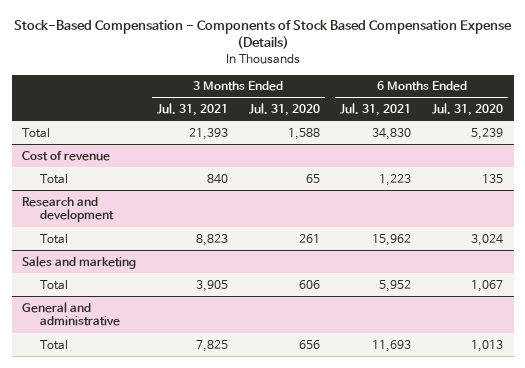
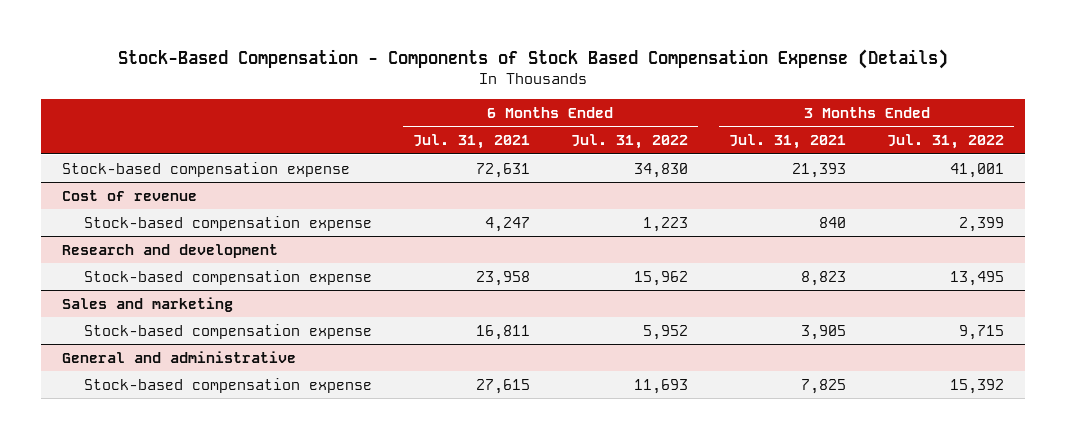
[248,102,320,116] Jul. 31, 2020 -> none
[432,102,504,116] Jul. 31, 2020 -> none
none -> [570,134,688,150] Jul. 31, 2022
none -> [887,134,1005,150] Jul. 31, 2022
[22,127,51,138] Total -> none
none -> [61,161,350,177] Stock-based compensation expense
[40,173,69,184] Total -> none
none -> [83,215,372,231] Stock-based compensation expense
[40,233,69,244] Total -> none
none -> [83,269,372,285] Stock-based compensation expense
[40,279,69,290] Total -> none
none -> [83,323,372,339] Stock-based compensation expense
[40,339,69,350] Total -> none
none -> [83,377,372,393] Stock-based compensation expense

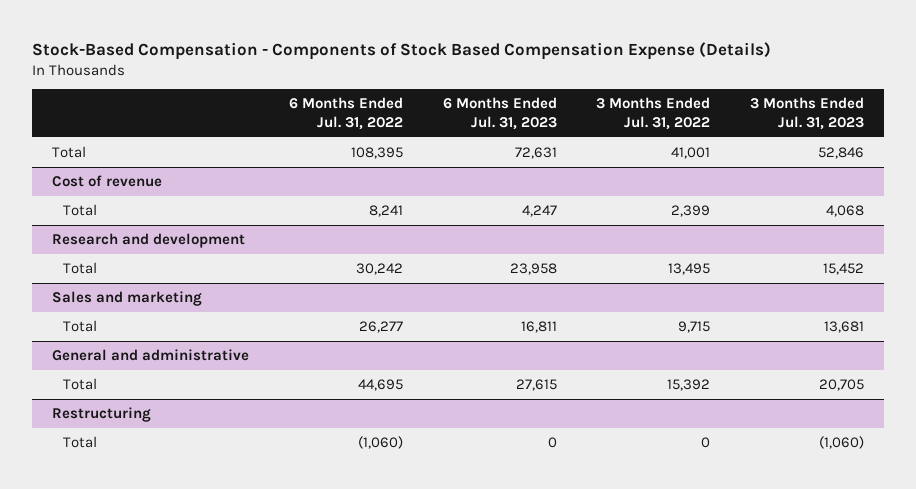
[412,134,530,150] Jul. 31, 2021 -> none
[728,134,846,150] Jul. 31, 2021 -> none
none -> [442,97,557,131] 6 Months Ended Jul. 31, 2023
none -> [750,97,865,131] 3 Months Ended Jul. 31, 2023
[61,161,350,177] Stock-based compensation expense -> none
none -> [51,145,86,158] Total
[83,215,372,231] Stock-based compensation expense -> none
none -> [62,203,97,216] Total
[83,269,372,285] Stock-based compensation expense -> none
none -> [62,261,97,274] Total
[83,323,372,339] Stock-based compensation expense -> none
none -> [62,319,97,332] Total
[83,377,372,393] Stock-based compensation expense -> none
none -> [62,377,97,390] Total
none -> [51,406,151,422] Restructuring
none -> [62,435,97,448] Total

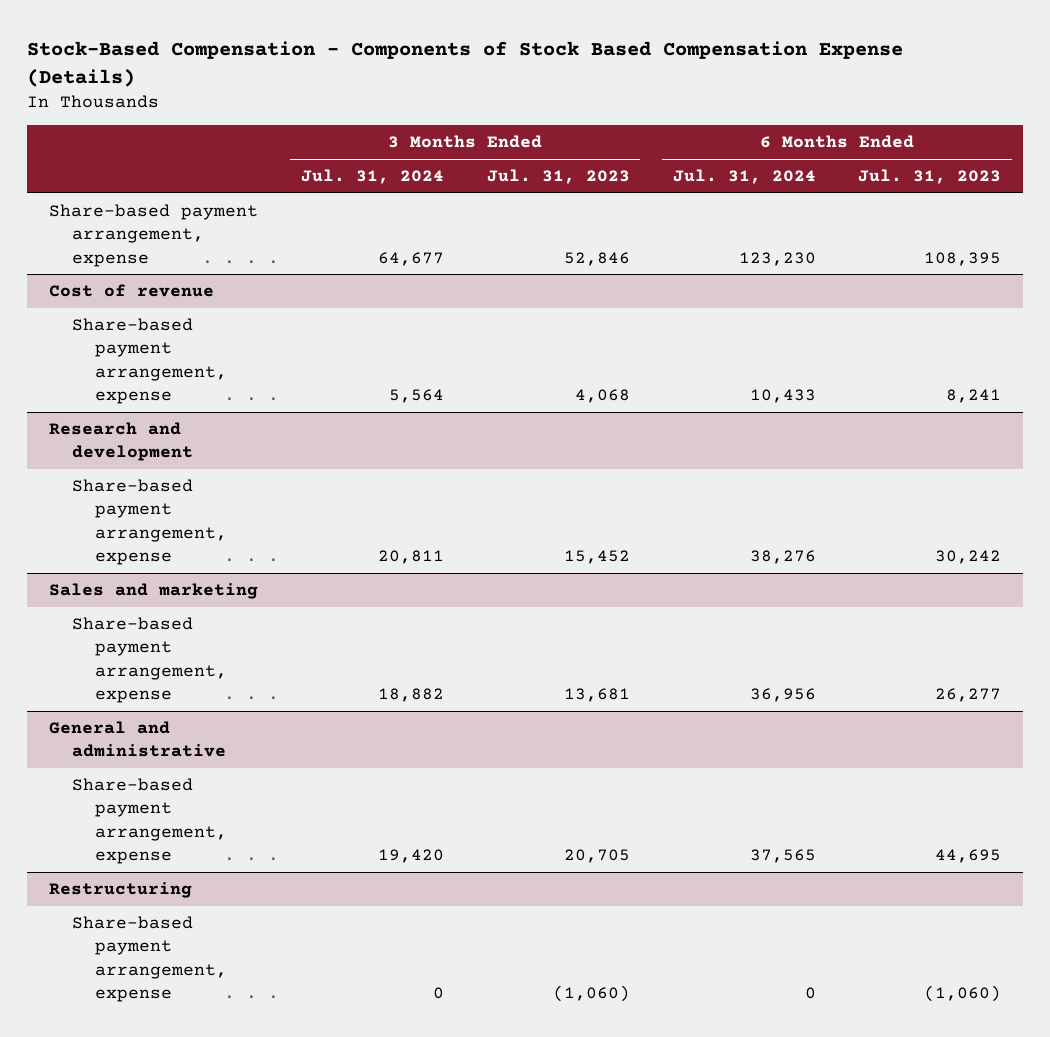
[288,97,403,131] 6 Months Ended Jul. 31, 2022 -> none
[596,97,711,131] 3 Months Ended Jul. 31, 2022 -> none
none -> [300,169,444,185] Jul. 31, 2024
none -> [672,169,816,185] Jul. 31, 2024
[51,145,86,158] Total -> none
none -> [48,204,258,267] Share-based payment arrangement, expense
[62,203,97,216] Total -> none
none -> [71,318,227,405] Share-based payment arrangement, expense
[62,261,97,274] Total -> none
none -> [71,479,227,566] Share-based payment arrangement, expense
[62,319,97,332] Total -> none
none -> [71,617,227,704] Share-based payment arrangement, expense
[62,377,97,390] Total -> none
none -> [71,778,227,865] Share-based payment arrangement, expense
[62,435,97,448] Total -> none
none -> [71,916,227,1003] Share-based payment arrangement, expense

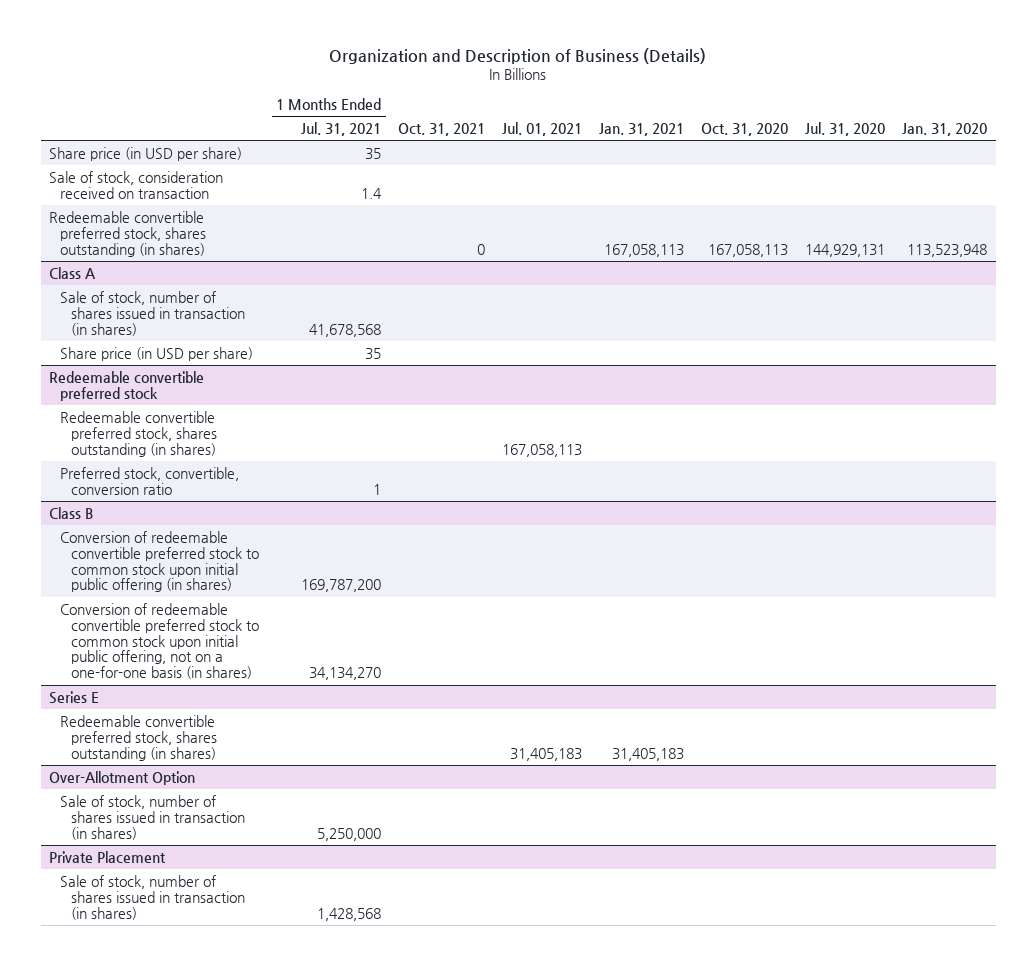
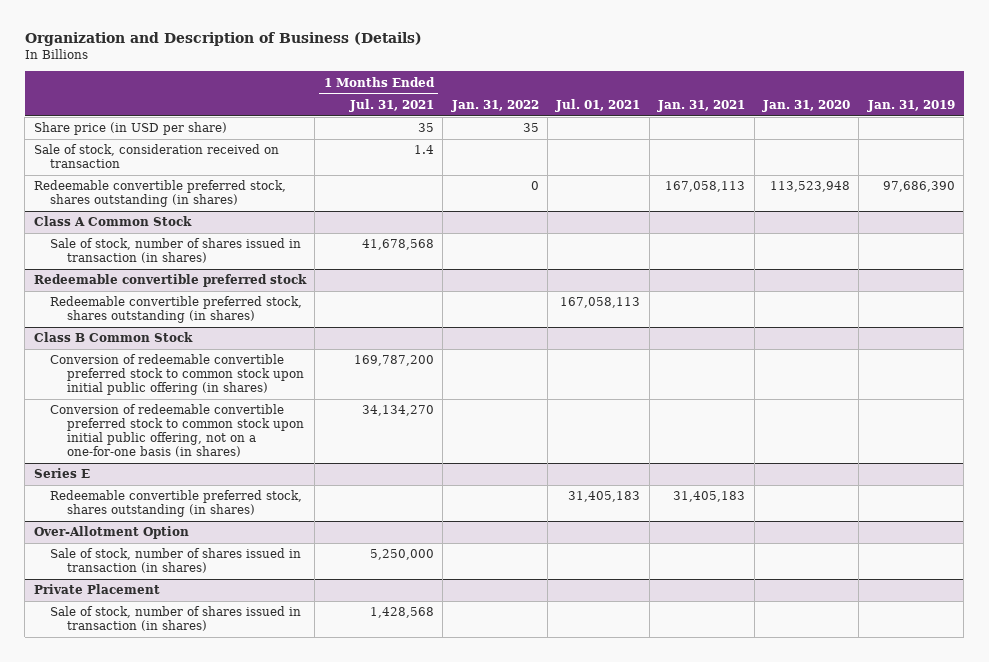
[398,122,486,136] Oct. 31, 2021 -> none
[701,122,789,136] Oct. 31, 2020 -> none
[805,121,886,136] Jul. 31, 2020 -> none
none -> [450,99,539,112] Jan. 31, 2022
none -> [866,99,955,112] Jan. 31, 2019
[49,266,97,279] Class A -> [33,216,192,227] Class A Common Stock
[60,346,254,361] Share price (in USD per share) -> none
[60,466,240,495] Preferred stock, convertible, conversion ratio -> none
[49,506,94,519] Class B -> [33,332,193,343] Class B Common Stock

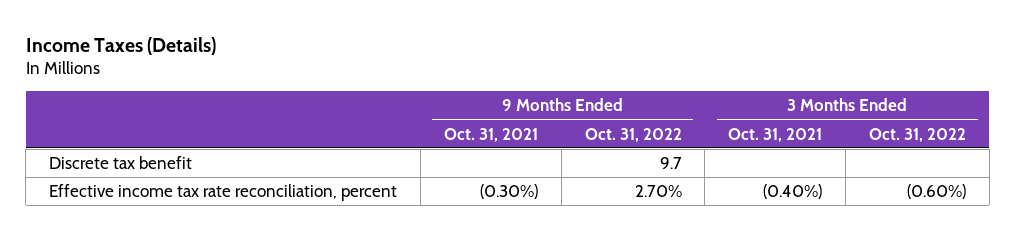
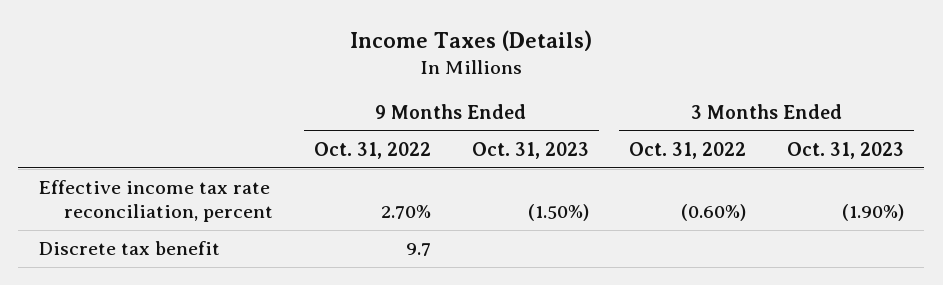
[443,127,538,142] Oct. 31, 2021 -> none
[728,127,823,142] Oct. 31, 2021 -> none
none -> [471,142,589,160] Oct. 31, 2023
none -> [786,142,904,160] Oct. 31, 2023
[49,156,193,170] Discrete tax benefit -> [38,241,220,256] Discrete tax benefit

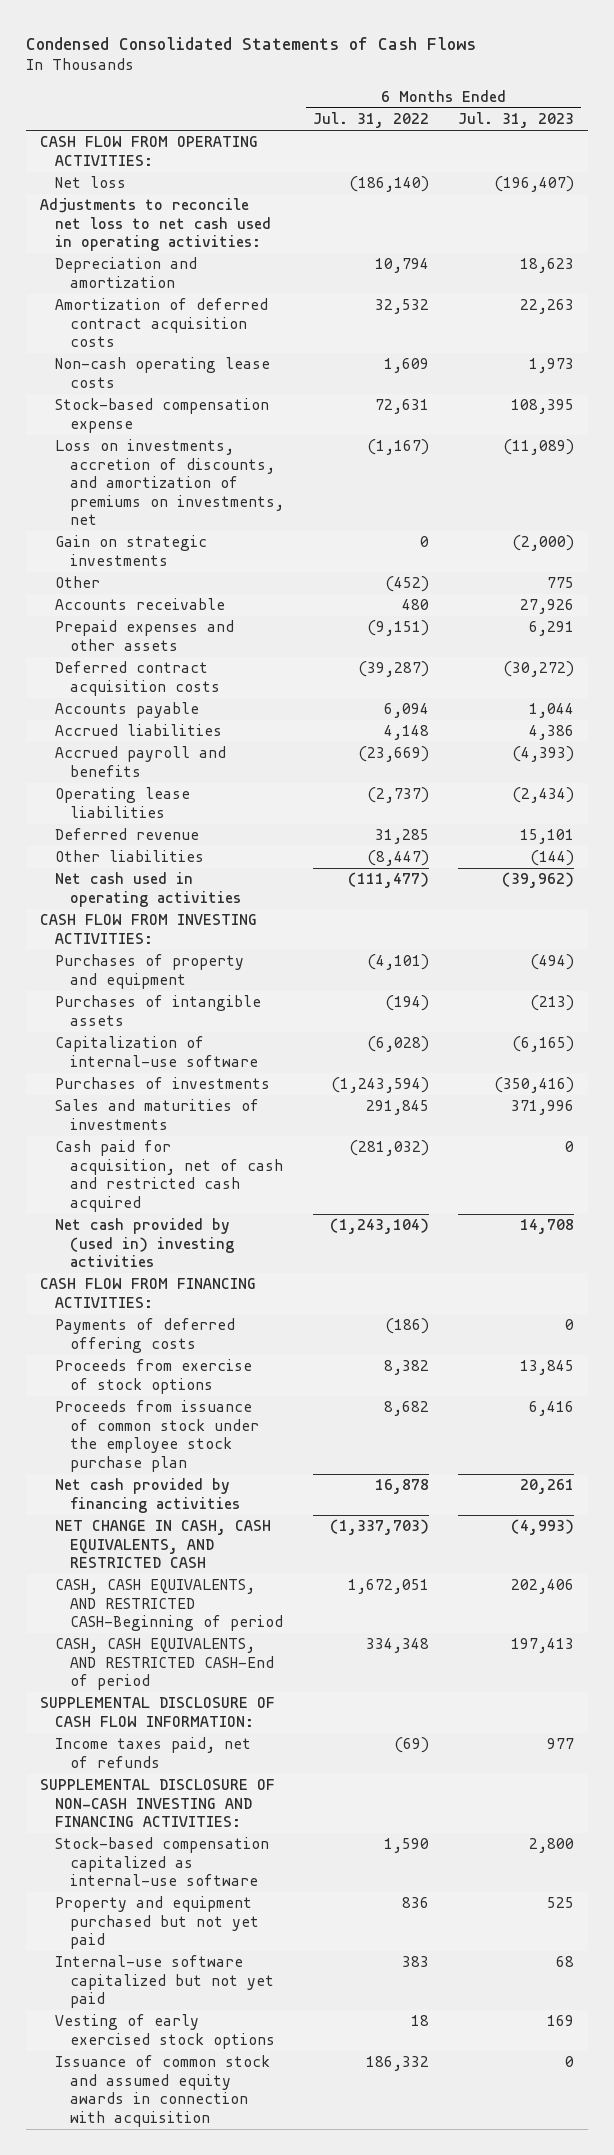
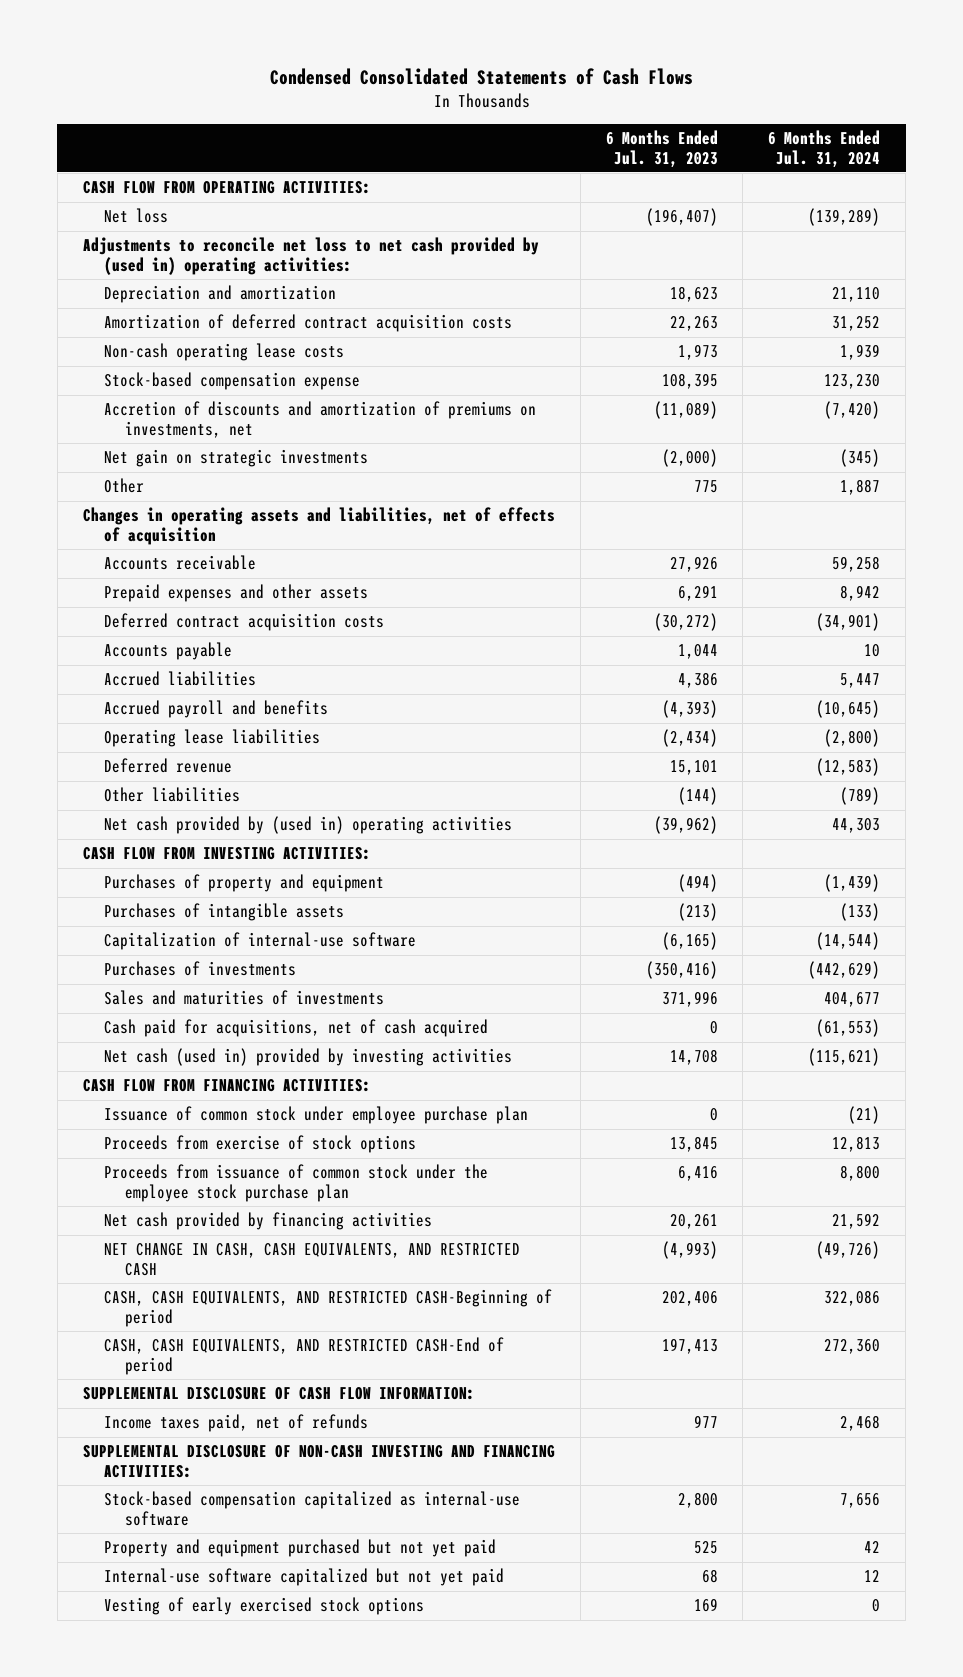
[313,112,430,129] Jul. 31, 2022 -> none
none -> [768,129,881,168] 6 Months Ended Jul. 31, 2024
[40,198,272,252] Adjustments to reconcile net loss to net cash used in operating activities: -> [82,237,539,276] Adjustments to reconcile net loss to net cash provided by (used in) operating activities:
[55,439,285,526] Loss on investments, accretion of discounts, and amortization of premiums on investments, net -> [103,401,536,439] Accretion of discounts and amortization of premiums on investments, net
[55,535,208,566] Gain on strategic investments -> [103,449,368,468] Net gain on strategic investments
none -> [82,507,555,546] Changes in operating assets and liabilities, net of effects of acquisition
[55,872,242,907] Net cash used in operating activities -> [103,816,512,835] Net cash provided by (used in) operating activities
[55,1140,284,1212] Cash paid for acquisition, net of cash and restricted cash acquired -> [103,1019,488,1038] Cash paid for acquisitions, net of cash acquired
[55,1218,235,1268] Net cash provided by (used in) investing activities -> [103,1048,512,1067] Net cash (used in) provided by investing activities
[55,1318,236,1353] Payments of deferred offering costs -> none
none -> [103,1106,528,1125] Issuance of common stock under employee purchase plan
[55,2055,271,2127] Issuance of common stock and assumed equity awards in connection with acquisition -> none

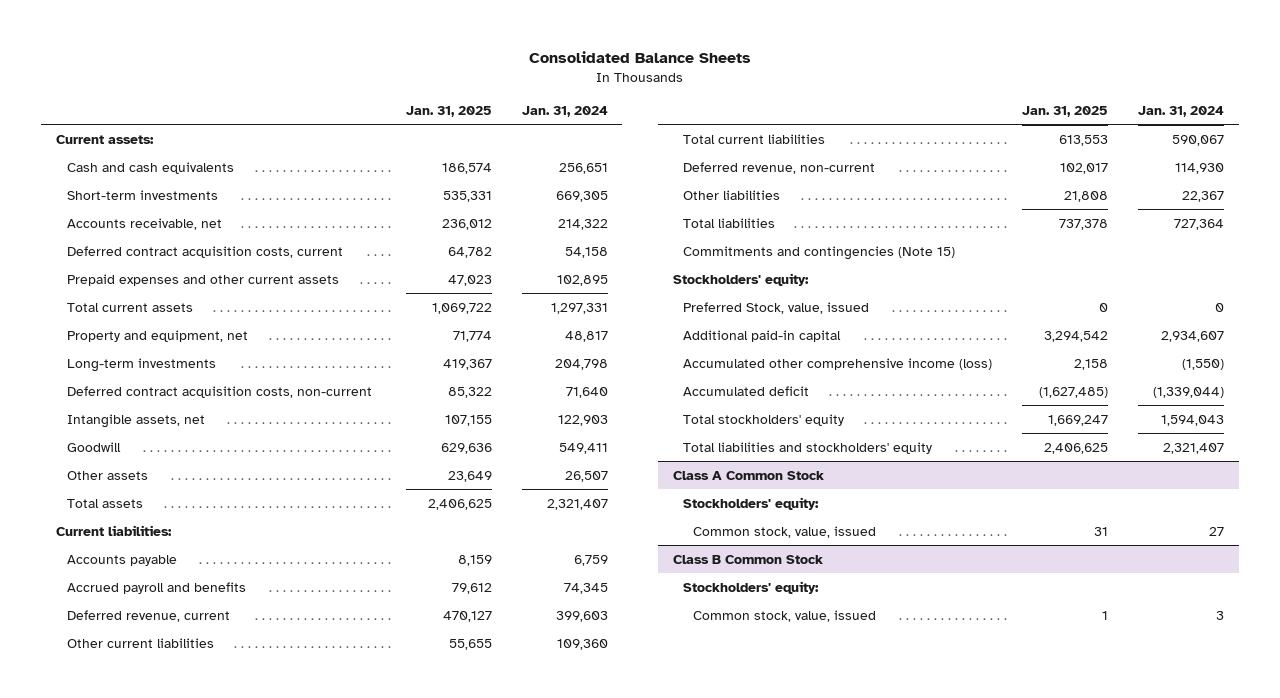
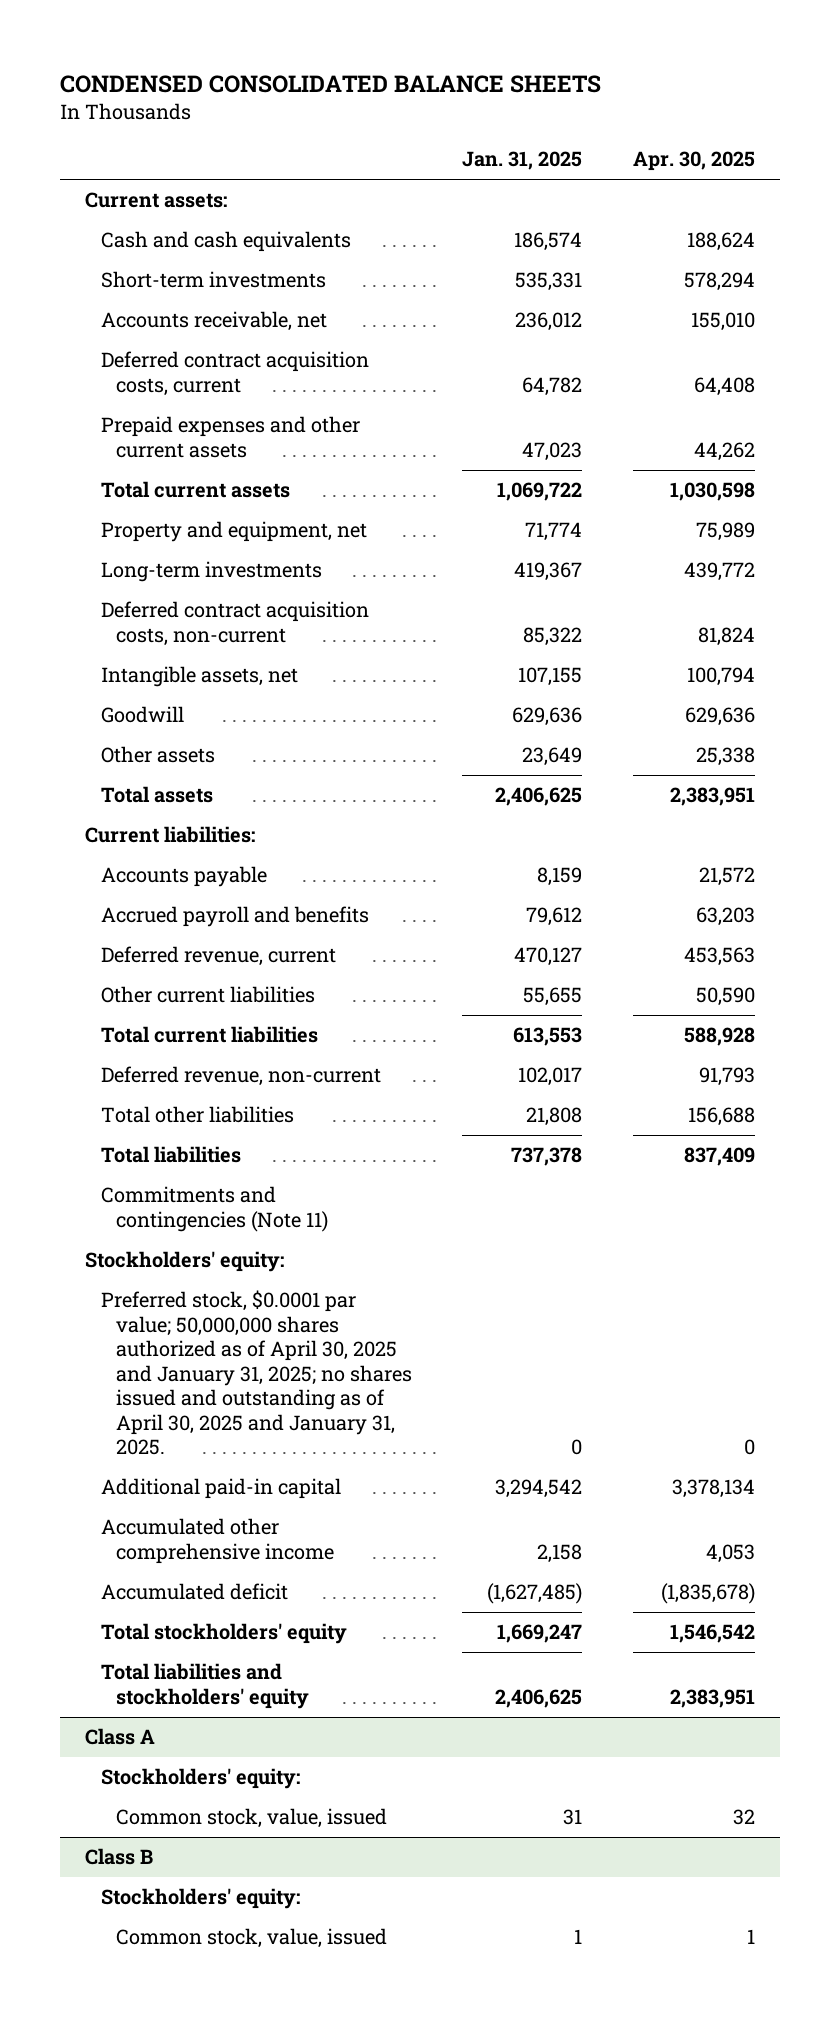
[529,51,752,64] Consolidated Balance Sheets -> [60,74,602,93] CONDENSED CONSOLIDATED BALANCE SHEETS
[521,106,608,118] Jan. 31, 2024 -> none
none -> [632,151,755,172] Apr. 30, 2025
[682,189,780,200] Other liabilities -> [100,1106,294,1124] Total other liabilities
[682,245,955,260] Commitments and contingencies (Note 15) -> [100,1186,328,1232] Commitments and contingencies (Note 11)
[682,301,869,314] Preferred Stock, value, issued -> [100,1290,412,1456] Preferred stock, $0.0001 par value; 50,000,000 shares authorized as of April 30, 2025 and January 31, 2025; no shares issued and outstanding as of April 30, 2025 and January 31, 2025.
[682,357,992,370] Accumulated other comprehensive income (loss) -> [100,1518,334,1564] Accumulated other comprehensive income
[672,470,824,480] Class A Common Stock -> [85,1728,156,1746] Class A
[672,554,823,564] Class B Common Stock -> [85,1848,154,1866] Class B

